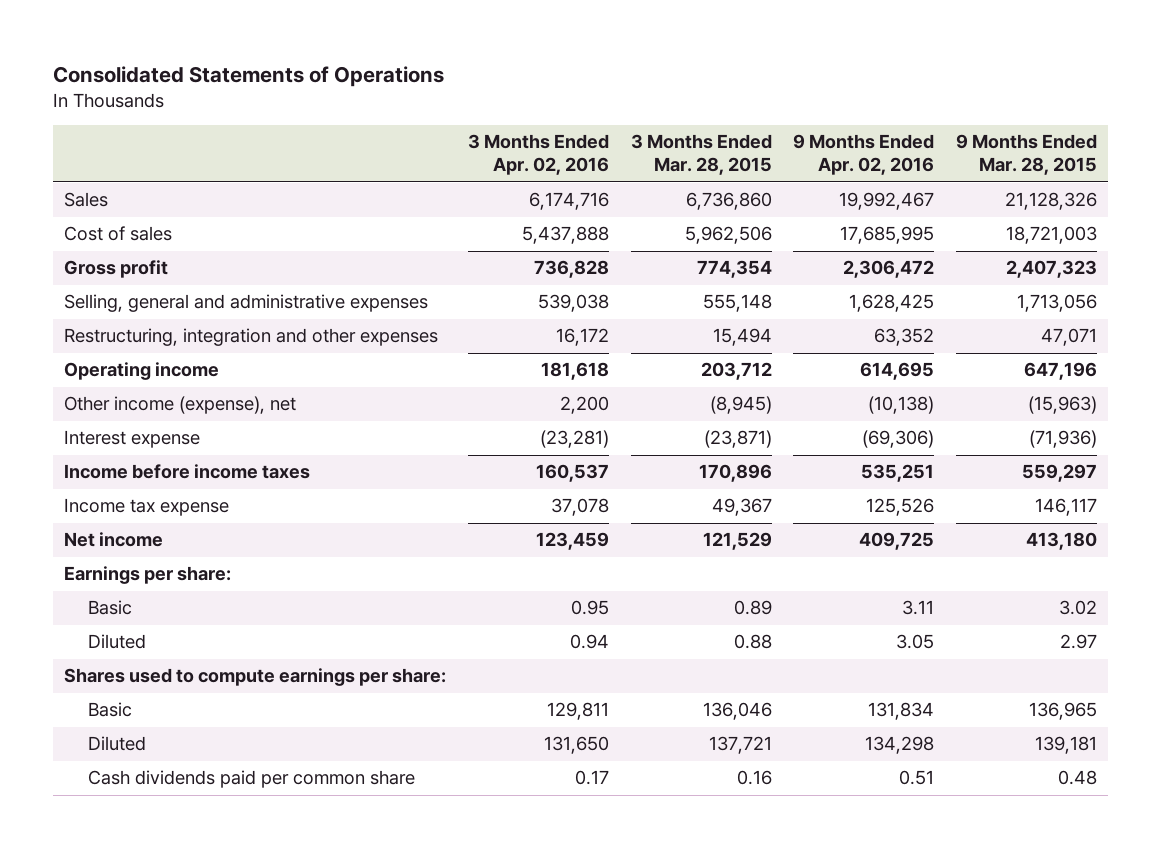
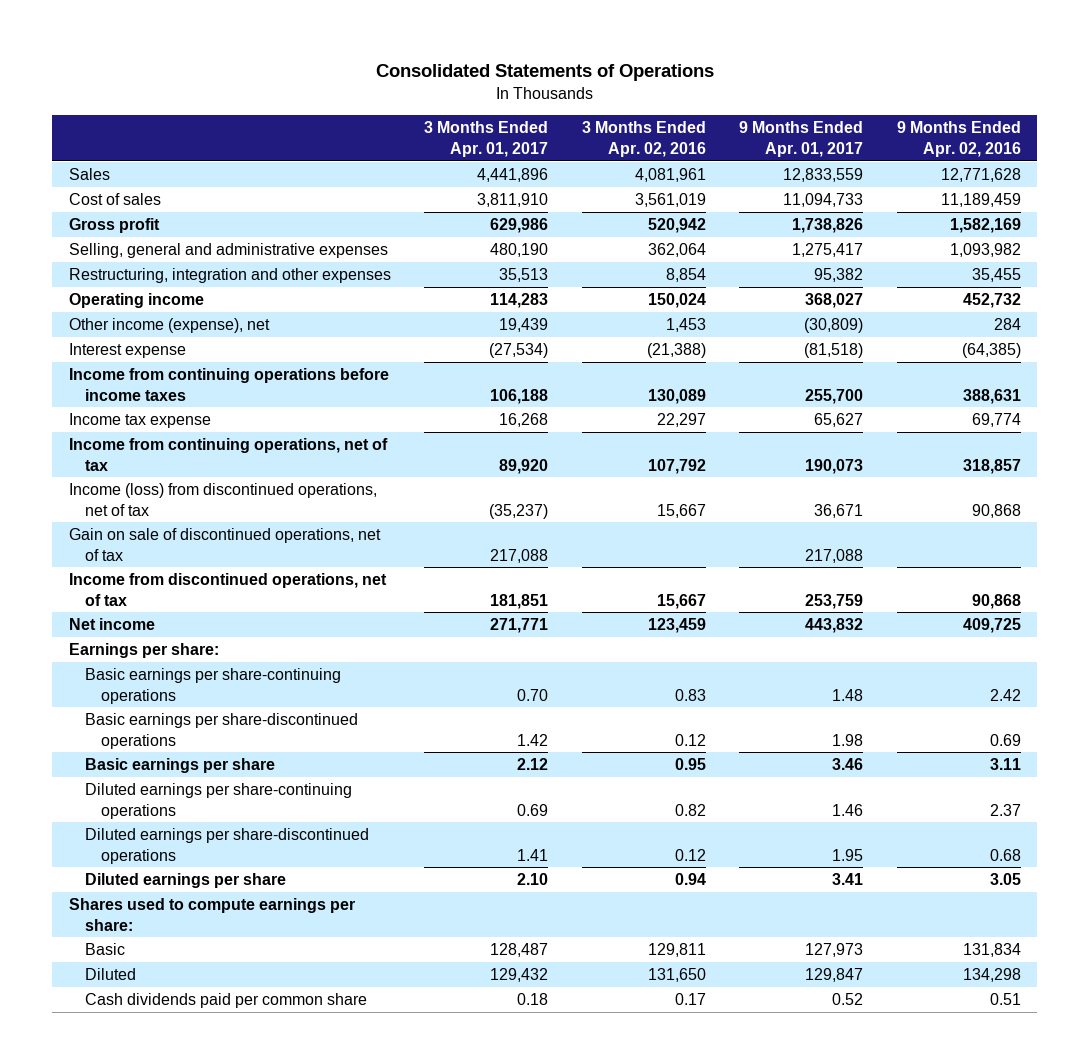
[630,134,772,176] 3 Months Ended Mar. 28, 2015 -> none
[955,134,1097,176] 9 Months Ended Mar. 28, 2015 -> none
none -> [424,121,549,157] 3 Months Ended Apr. 01, 2017
none -> [739,121,864,157] 9 Months Ended Apr. 01, 2017
[528,192,609,211] 6,174,716 -> [634,168,706,183] 4,081,961
[839,192,935,211] 19,992,467 -> [940,168,1021,183] 12,771,628
[521,226,609,245] 5,437,888 -> [634,193,706,208] 3,561,019
[840,226,935,245] 17,685,995 -> [940,193,1021,208] 11,189,459
[533,260,609,279] 736,828 -> [647,218,706,234] 520,942
[843,260,935,279] 2,306,472 -> [949,218,1021,234] 1,582,169
[537,294,609,313] 539,038 -> [647,243,706,258] 362,064
[849,294,935,313] 1,628,425 -> [949,243,1021,258] 1,093,982
[555,328,609,347] 16,172 -> [665,268,706,283] 8,854
[874,328,935,347] 63,352 -> [971,268,1021,283] 35,455
[540,362,609,381] 181,618 -> [647,293,706,309] 150,024
[860,362,935,381] 614,695 -> [962,293,1021,309] 452,732
[559,396,609,415] 2,200 -> [665,318,706,333] 1,453
[868,396,935,415] (10,138) -> [993,318,1021,331] 284
[539,430,609,449] (23,281) -> [646,343,706,359] (21,388)
[862,430,935,449] (69,306) -> [961,343,1021,359] (64,385)
[64,464,311,480] Income before income taxes -> [68,368,389,401] Income from continuing operations before income taxes
[535,464,609,483] 160,537 -> [647,388,706,404] 130,089
[861,464,935,483] 535,251 -> [962,388,1021,404] 388,631
[550,498,609,517] 37,078 -> [656,413,706,428] 22,297
[866,498,935,517] 125,526 -> [971,413,1021,428] 69,774
none -> [68,438,388,471] Income from continuing operations, net of tax
none -> [68,483,377,516] Income (loss) from discontinued operations, net of tax
none -> [68,528,381,561] Gain on sale of discontinued operations, net of tax
none -> [68,573,387,606] Income from discontinued operations, net of tax
none -> [84,668,341,704] Basic earnings per share-continuing operations
none -> [84,713,358,749] Basic earnings per share-discontinued operations
[87,600,132,616] Basic -> [84,758,275,774] Basic earnings per share
none -> [84,783,352,819] Diluted earnings per share-continuing operations
none -> [84,828,369,864] Diluted earnings per share-discontinued operations
[87,634,146,650] Diluted -> [84,873,286,889] Diluted earnings per share

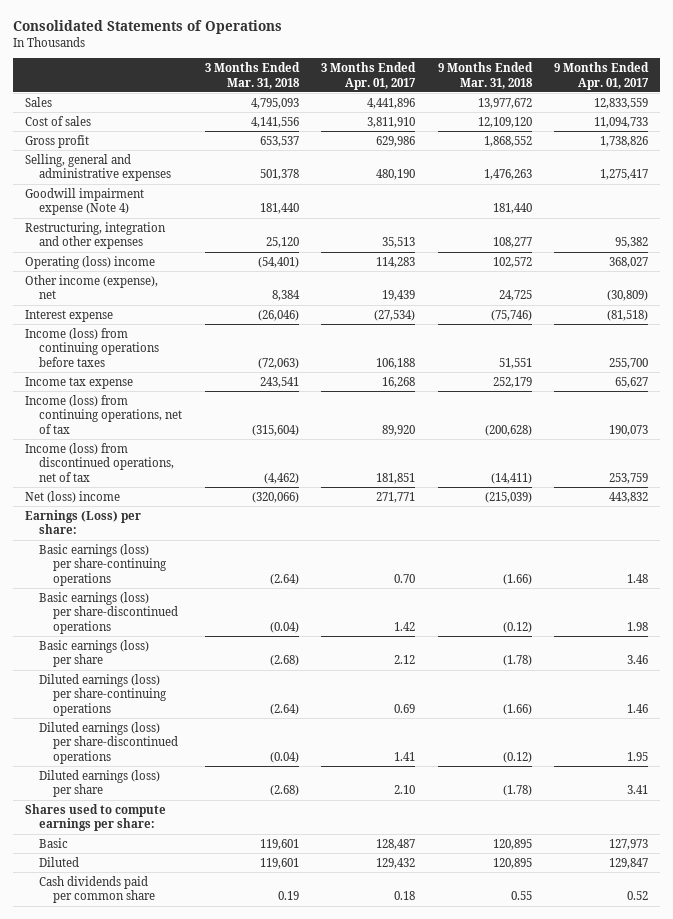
[581,121,706,157] 3 Months Ended Apr. 02, 2016 -> none
[896,121,1021,157] 9 Months Ended Apr. 02, 2016 -> none
none -> [204,62,300,89] 3 Months Ended Mar. 31, 2018
none -> [437,62,533,89] 9 Months Ended Mar. 31, 2018
none -> [24,187,144,216] Goodwill impairment expense (Note 4)
[68,293,204,309] Operating income -> [24,255,155,269] Operating (loss) income
[68,368,389,401] Income from continuing operations before income taxes -> [24,327,160,367] Income (loss) from continuing operations before taxes
[68,528,381,561] Gain on sale of discontinued operations, net of tax -> none
[68,573,387,606] Income from discontinued operations, net of tax -> none
[68,438,388,471] Income from continuing operations, net of tax -> [24,394,183,434] Income (loss) from continuing operations, net of tax
[489,503,549,519] (35,237) -> [376,472,416,484] 181,851
[814,503,864,518] 36,671 -> [609,472,649,484] 253,759
[68,618,155,631] Net income -> [24,490,120,503] Net (loss) income
[68,643,219,659] Earnings per share: -> [24,509,141,535] Earnings (Loss) per share:
[84,668,341,704] Basic earnings per share-continuing operations -> [39,543,168,586] Basic earnings (loss) per share-continuing operations
[84,713,358,749] Basic earnings per share-discontinued operations -> [39,591,179,634] Basic earnings (loss) per share-discontinued operations
[84,758,275,774] Basic earnings per share -> [39,639,150,668] Basic earnings (loss) per share
[84,783,352,819] Diluted earnings per share-continuing operations -> [39,673,168,716] Diluted earnings (loss) per share-continuing operations
[84,828,369,864] Diluted earnings per share-discontinued operations -> [39,721,179,764] Diluted earnings (loss) per share-discontinued operations
[84,873,286,889] Diluted earnings per share -> [39,769,161,798] Diluted earnings (loss) per share

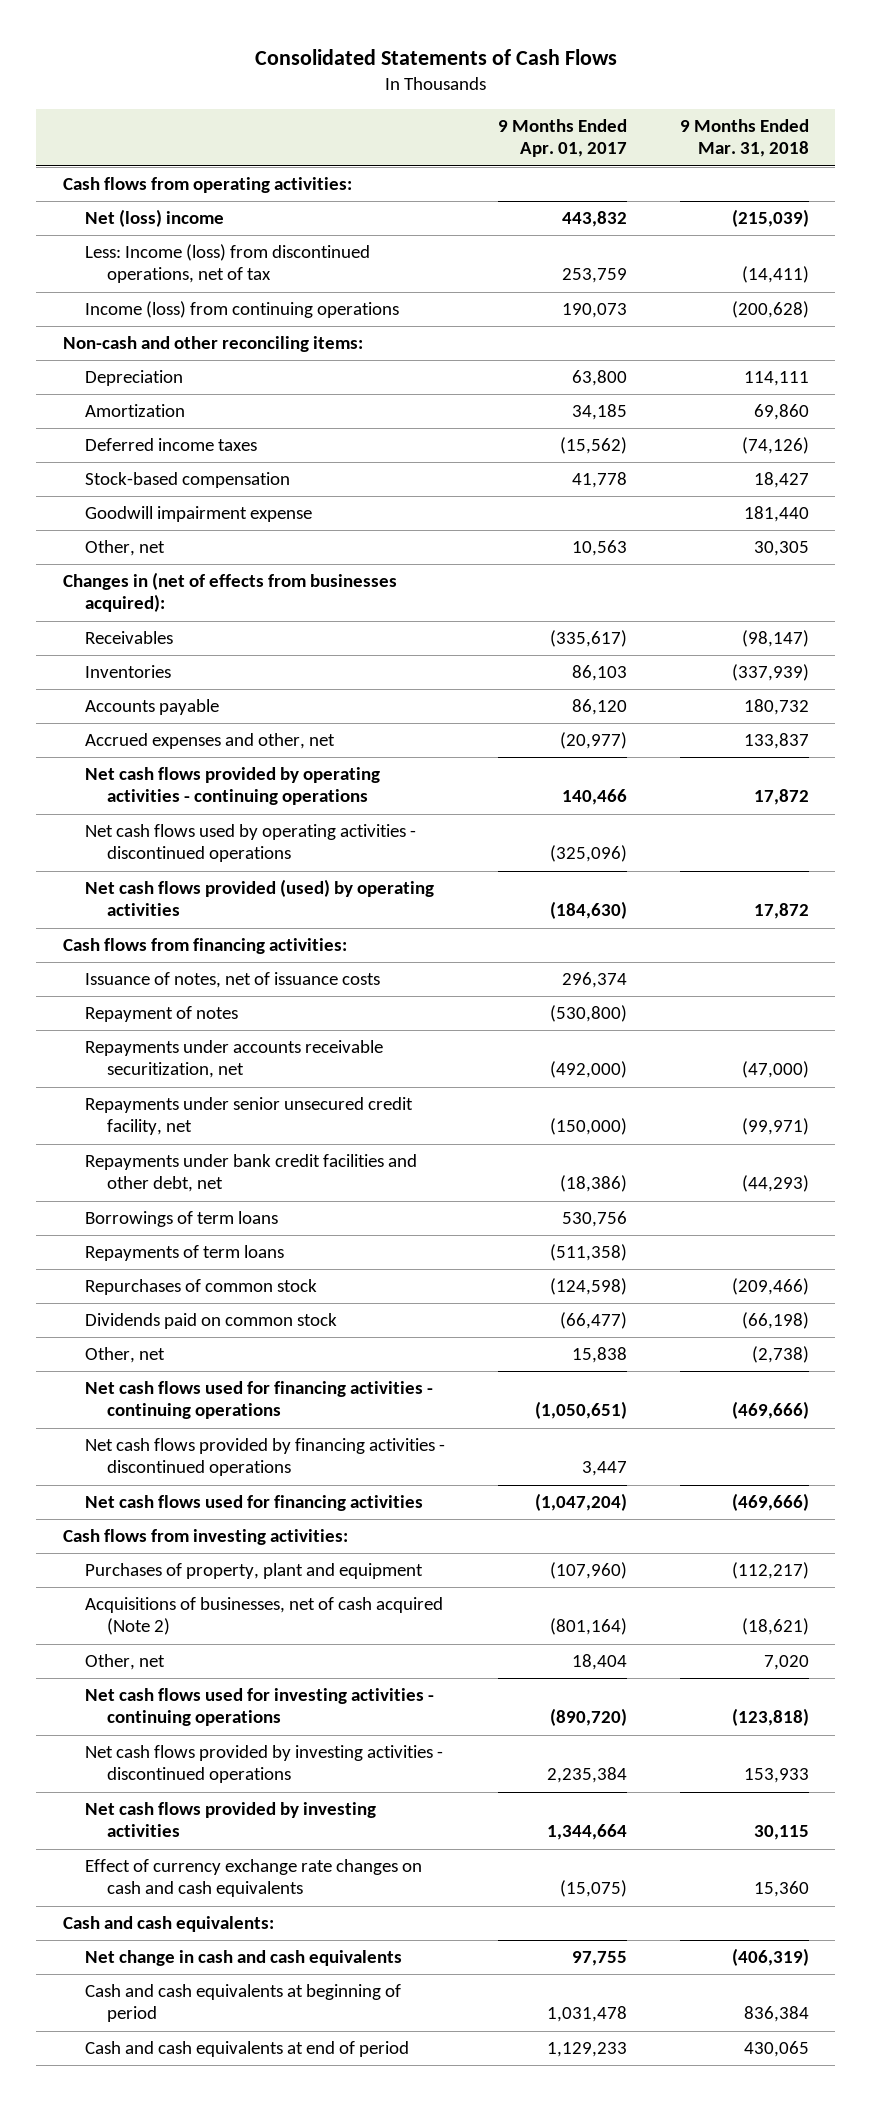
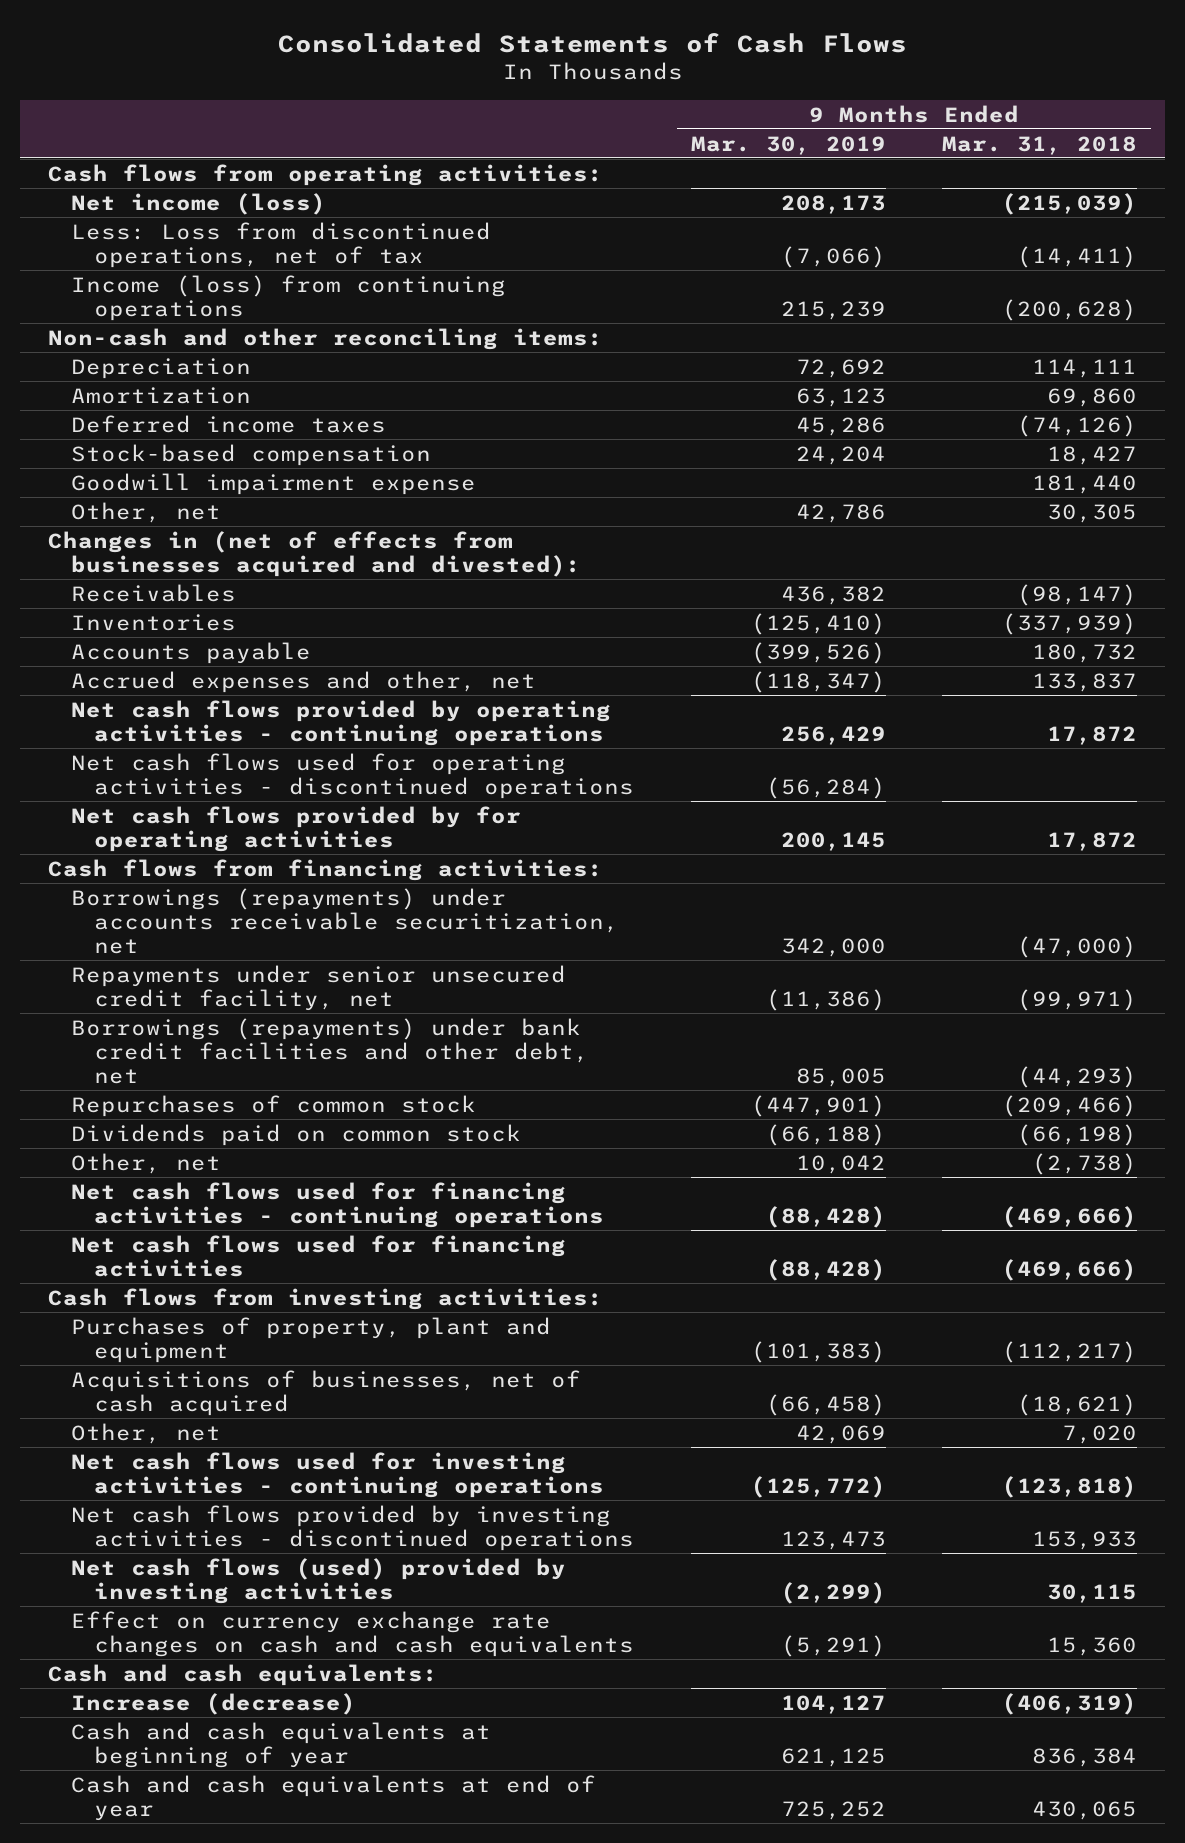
[497,119,627,158] 9 Months Ended Apr. 01, 2017 -> none
none -> [690,135,886,155] Mar. 30, 2019
[85,209,225,228] Net (loss) income -> [71,192,327,215] Net income (loss)
[85,244,371,284] Less: Income (loss) from discontinued operations, net of tax -> [71,221,492,268] Less: Loss from discontinued operations, net of tax
[62,572,397,613] Changes in (net of effects from businesses acquired): -> [48,530,582,577] Changes in (net of effects from businesses acquired and divested):
[85,824,417,863] Net cash flows used by operating activities - discontinued operations -> [71,752,635,799] Net cash flows used for operating activities - discontinued operations
[85,879,435,917] Net cash flows provided (used) by operating activities -> [71,805,522,852] Net cash flows provided by for operating activities
[85,972,381,989] Issuance of notes, net of issuance costs -> none
[85,1006,239,1023] Repayment of notes -> none
[85,1040,384,1079] Repayments under accounts receivable securitization, net -> [71,887,620,954] Borrowings (repayments) under accounts receivable securitization, net
[85,1211,279,1228] Borrowings of term loans -> none
[85,1245,285,1262] Repayments of term loans -> none
[85,1154,418,1193] Repayments under bank credit facilities and other debt, net -> [71,1017,590,1084] Borrowings (repayments) under bank credit facilities and other debt, net
[85,1438,446,1477] Net cash flows provided by financing activities - discontinued operations -> none
[85,1597,444,1636] Acquisitions of businesses, net of cash acquired (Note 2) -> [71,1369,582,1416] Acquisitions of businesses, net of cash acquired
[85,1802,377,1838] Net cash flows provided by investing activities -> [71,1557,567,1604] Net cash flows (used) provided by investing activities
[85,1859,423,1898] Effect of currency exchange rate changes on cash and cash equivalents -> [71,1610,635,1657] Effect on currency exchange rate changes on cash and cash equivalents
[85,1950,403,1967] Net change in cash and cash equivalents -> [71,1692,357,1715] Increase (decrease)
[85,1984,402,2023] Cash and cash equivalents at beginning of period -> [71,1721,492,1768] Cash and cash equivalents at beginning of year
[85,2041,410,2058] Cash and cash equivalents at end of period -> [71,1774,597,1821] Cash and cash equivalents at end of year

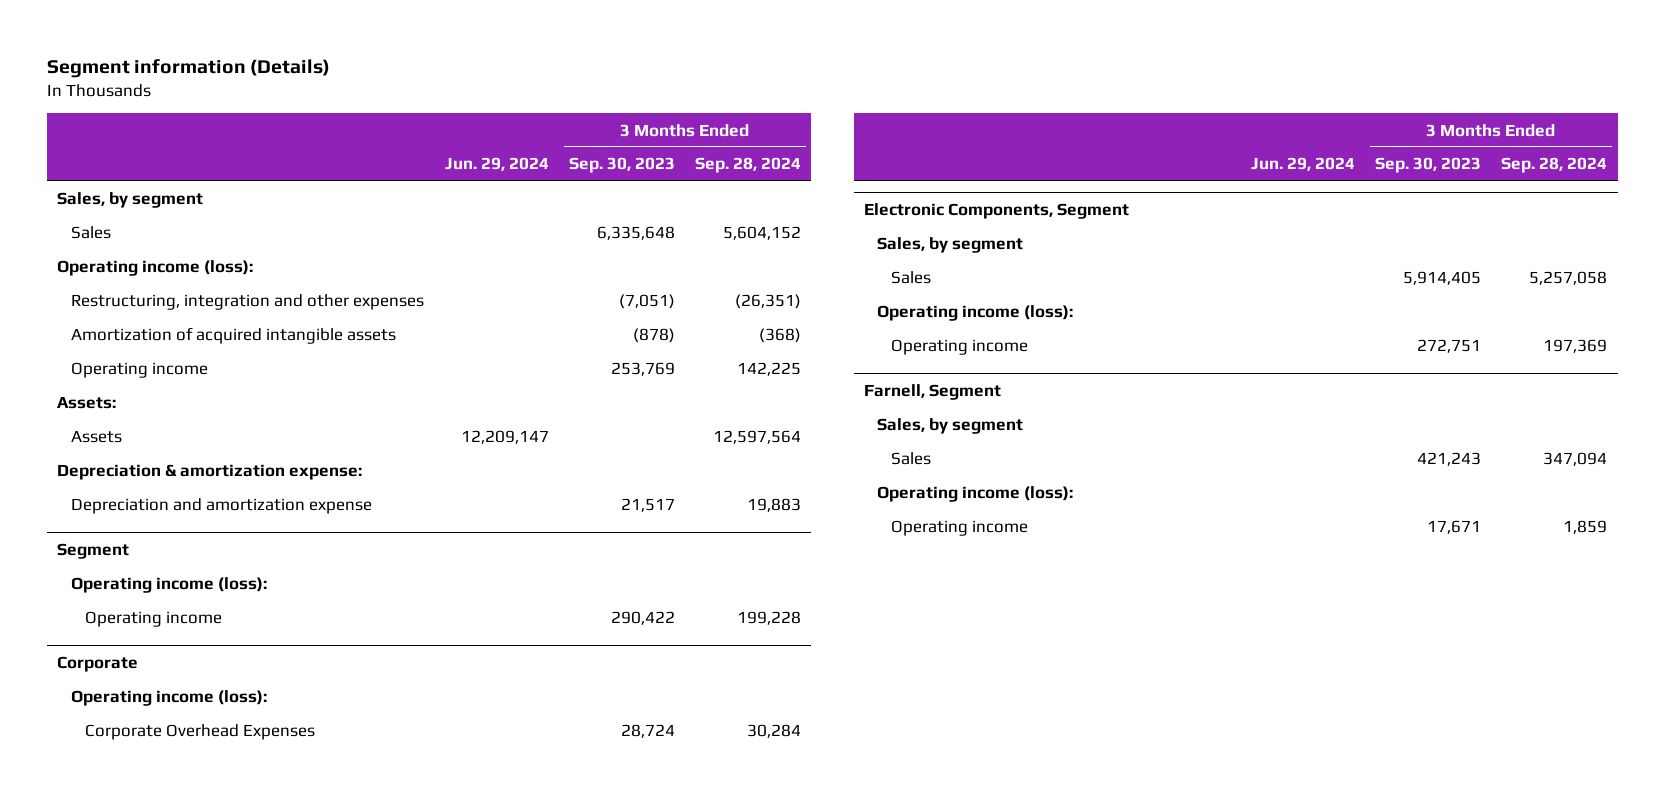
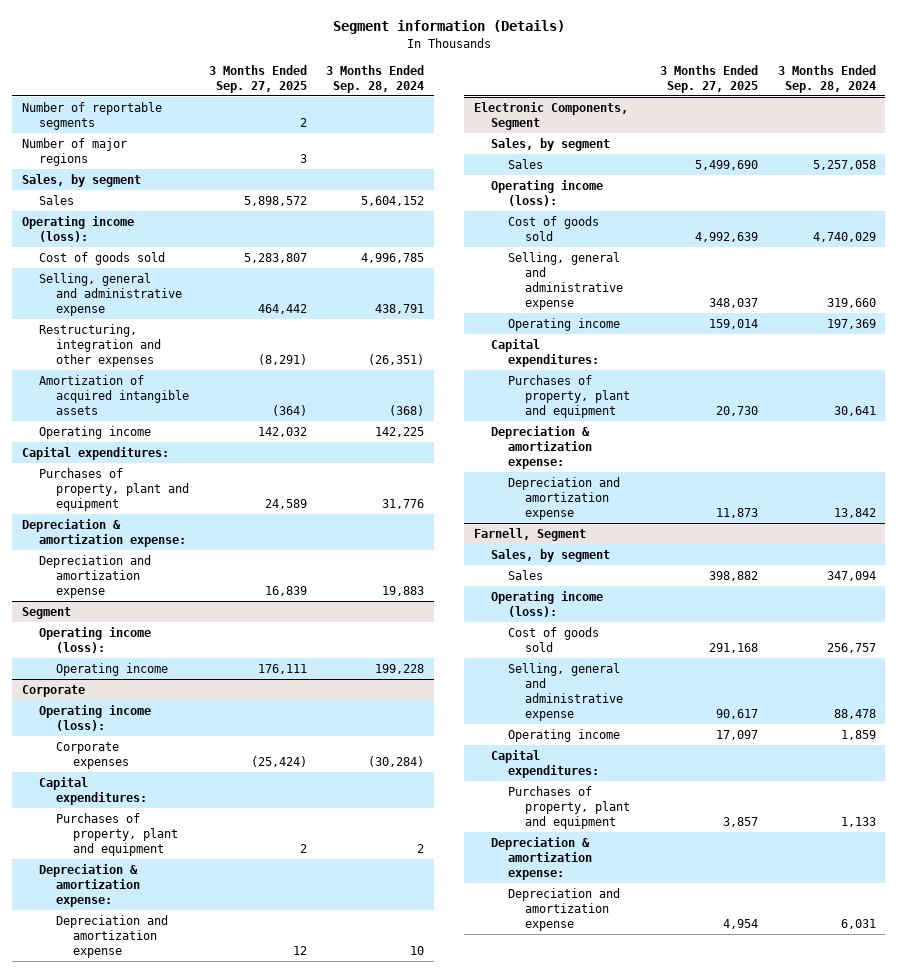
[444,157,549,172] Jun. 29, 2024 -> none
[568,157,675,174] Sep. 30, 2023 -> none
none -> [208,64,307,93] 3 Months Ended Sep. 27, 2025
none -> [21,101,162,130] Number of reportable segments
none -> [21,137,127,166] Number of major regions
none -> [39,251,166,265] Cost of goods sold
none -> [39,272,183,316] Selling, general and administrative expense
[57,396,117,410] Assets: -> none
[71,430,123,444] Assets -> none
none -> [21,446,169,460] Capital expenditures:
none -> [39,467,190,511] Purchases of property, plant and equipment
[84,724,315,741] Corporate Overhead Expenses -> [56,741,130,769] Corporate expenses
[747,724,802,739] 30,284 -> [367,755,424,767] (30,284)
none -> [39,776,148,805] Capital expenditures:
none -> [56,812,179,856] Purchases of property, plant and equipment
none -> [39,863,141,907] Depreciation & amortization expense:
none -> [56,914,169,958] Depreciation and amortization expense
none -> [508,215,600,241] Cost of goods sold
none -> [508,251,624,310] Selling, general and administrative expense
none -> [490,338,600,367] Capital expenditures:
none -> [508,374,631,418] Purchases of property, plant and equipment
none -> [490,425,593,469] Depreciation & amortization expense:
none -> [508,476,621,520] Depreciation and amortization expense
none -> [508,626,600,652] Cost of goods sold
none -> [508,662,624,721] Selling, general and administrative expense
none -> [490,749,600,778] Capital expenditures:
none -> [508,785,631,829] Purchases of property, plant and equipment
none -> [490,836,593,880] Depreciation & amortization expense:
none -> [508,887,621,931] Depreciation and amortization expense

